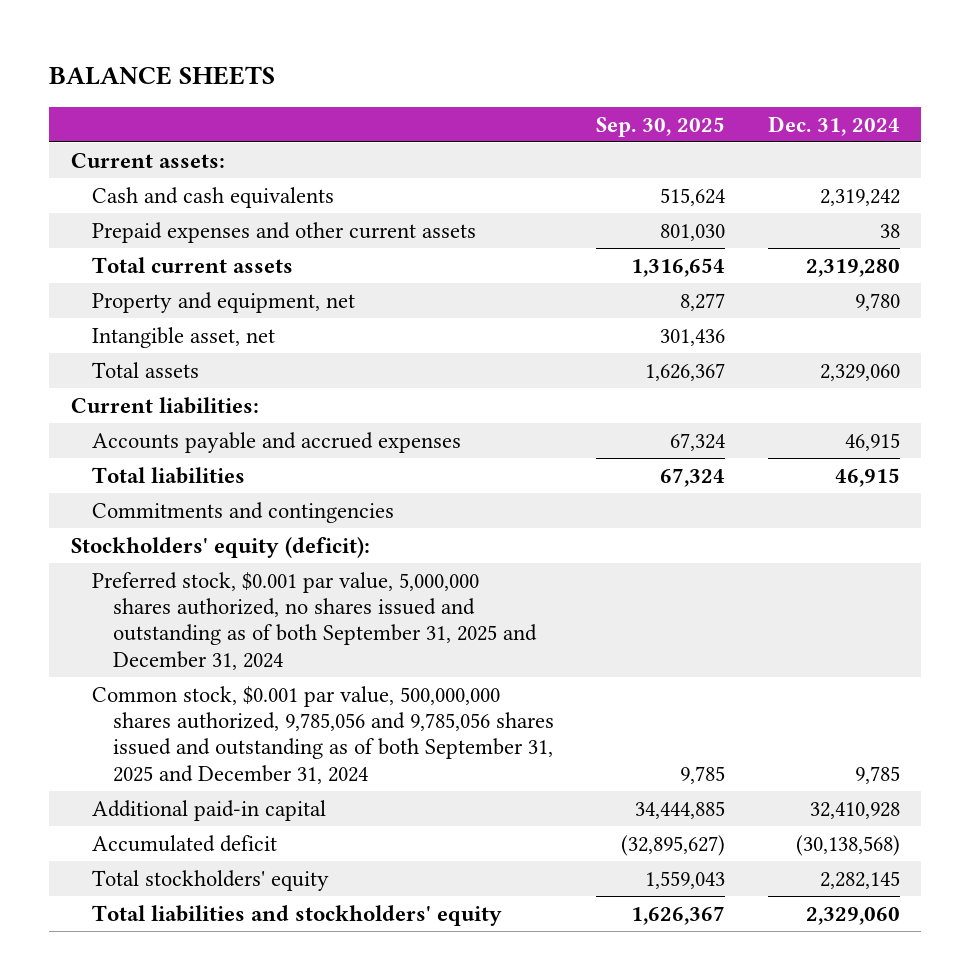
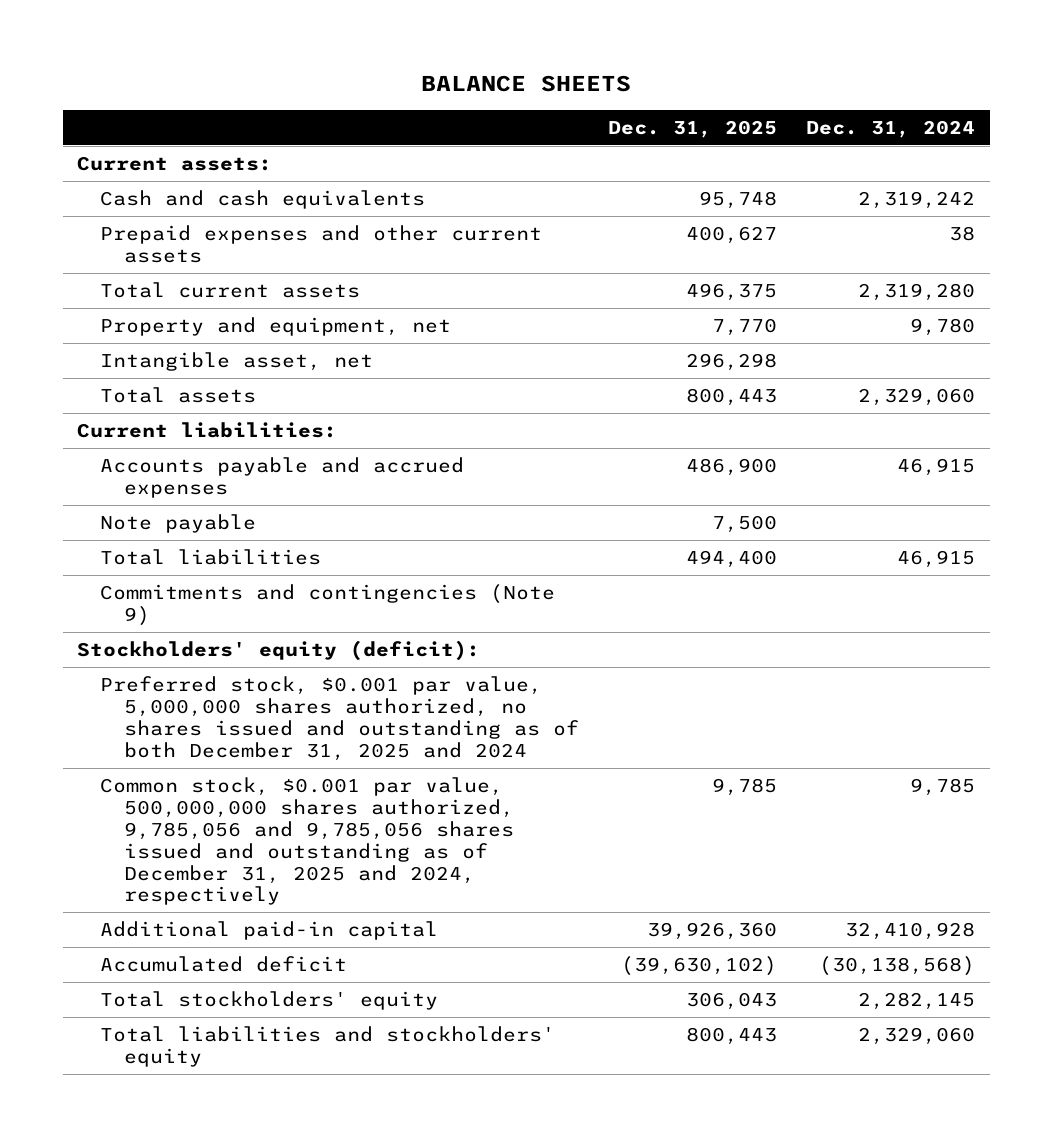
[596,116,726,137] Sep. 30, 2025 -> none
none -> [607,119,777,138] Dec. 31, 2025
none -> [100,513,257,533] Note payable
[91,501,394,523] Commitments and contingencies -> [100,583,556,626] Commitments and contingencies (Note 9)
[91,571,537,670] Preferred stock, $0.001 par value, 5,000,000 shares authorized, no shares issued and outstanding as of both September 31, 2025 and December 31, 2024 -> [100,675,579,761] Preferred stock, $0.001 par value, 5,000,000 shares authorized, no shares issued and outstanding as of both December 31, 2025 and 2024
[91,685,554,784] Common stock, $0.001 par value, 500,000,000 shares authorized, 9,785,056 and 9,785,056 shares issued and outstanding as of both September 31, 2025 and December 31, 2024 -> [100,776,514,906] Common stock, $0.001 par value, 500,000,000 shares authorized, 9,785,056 and 9,785,056 shares issued and outstanding as of December 31, 2025 and 2024, respectively

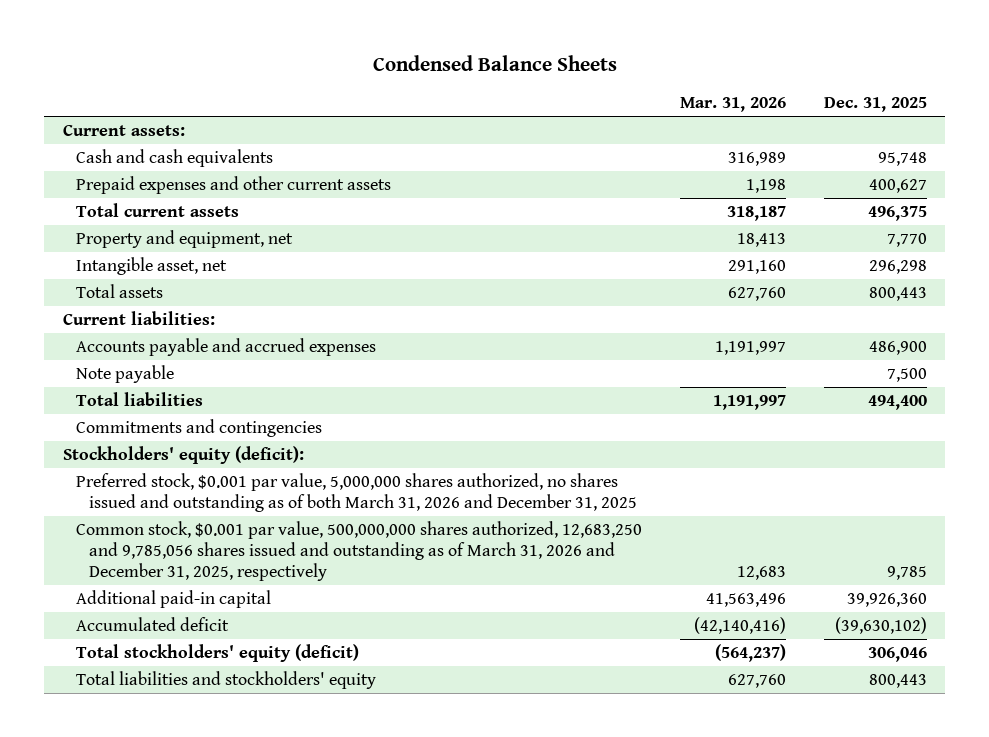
[421,75,632,93] BALANCE SHEETS -> [372,55,617,72] Condensed Balance Sheets
[806,119,976,138] Dec. 31, 2024 -> none
none -> [679,97,786,113] Mar. 31, 2026
[100,583,556,626] Commitments and contingencies (Note 9) -> [75,419,322,438] Commitments and contingencies
[100,675,579,761] Preferred stock, $0.001 par value, 5,000,000 shares authorized, no shares issued and outstanding as of both December 31, 2025 and 2024 -> [75,473,637,513] Preferred stock, $0.001 par value, 5,000,000 shares authorized, no shares issued and outstanding as of both March 31, 2026 and December 31, 2025
[100,776,514,906] Common stock, $0.001 par value, 500,000,000 shares authorized, 9,785,056 and 9,785,056 shares issued and outstanding as of December 31, 2025 and 2024, respectively -> [75,521,642,581] Common stock, $0.001 par value, 500,000,000 shares authorized, 12,683,250 and 9,785,056 shares issued and outstanding as of March 31, 2026 and December 31, 2025, respectively
[100,990,439,1010] Total stockholders' equity -> [75,644,359,663] Total stockholders' equity (deficit)
[685,991,777,1010] 306,043 -> [867,647,927,663] 306,046

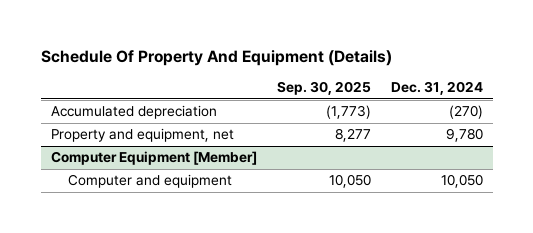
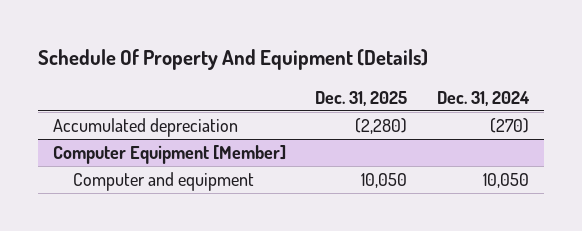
[276,81,371,96] Sep. 30, 2025 -> none
none -> [315,90,408,106] Dec. 31, 2025
[50,128,234,143] Property and equipment, net -> none

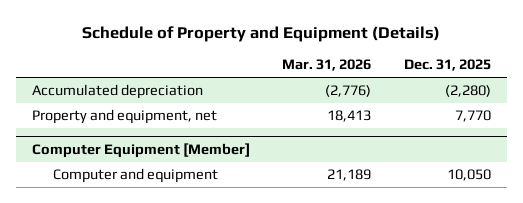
[37,49,428,71] Schedule Of Property And Equipment (Details) -> [82,25,441,42] Schedule of Property and Equipment (Details)
[437,90,531,106] Dec. 31, 2024 -> none
none -> [282,59,372,72] Mar. 31, 2026
none -> [31,109,217,125] Property and equipment, net

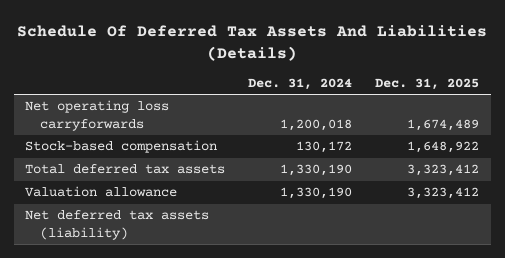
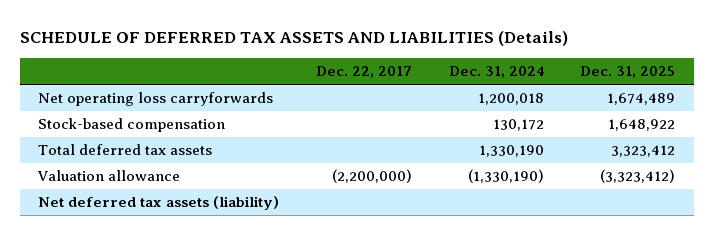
[17,24,488,61] Schedule Of Deferred Tax Assets And Liabilities (Details) -> [20,31,569,47] SCHEDULE OF DEFERRED TAX ASSETS AND LIABILITIES (Details)
none -> [316,66,413,79] Dec. 22, 2017
[280,187,353,200] 1,330,190 -> [467,169,544,184] (1,330,190)
[407,187,480,200] 3,323,412 -> [600,169,676,184] (3,323,412)

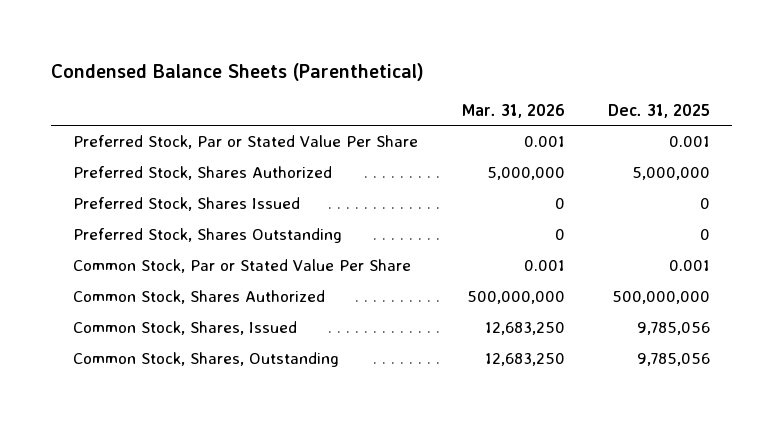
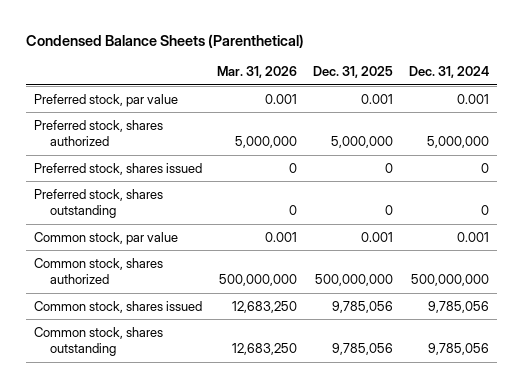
none -> [409,66,490,79] Dec. 31, 2024
[72,135,418,150] Preferred Stock, Par or Stated Value Per Share -> [33,93,178,107] Preferred stock, par value
[72,166,332,181] Preferred Stock, Shares Authorized -> [33,119,163,147] Preferred stock, shares authorized
[72,197,300,212] Preferred Stock, Shares Issued -> [33,162,202,175] Preferred stock, shares issued
[72,228,342,244] Preferred Stock, Shares Outstanding -> [33,188,163,219] Preferred stock, shares outstanding
[72,259,411,274] Common Stock, Par or Stated Value Per Share -> [33,231,178,245] Common stock, par value
[72,290,325,305] Common Stock, Shares Authorized -> [33,257,163,285] Common stock, shares authorized
[72,321,297,336] Common Stock, Shares, Issued -> [33,300,202,313] Common stock, shares issued
[72,352,339,368] Common Stock, Shares, Outstanding -> [33,326,163,357] Common stock, shares outstanding

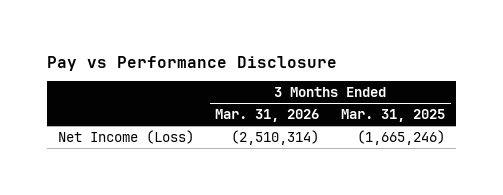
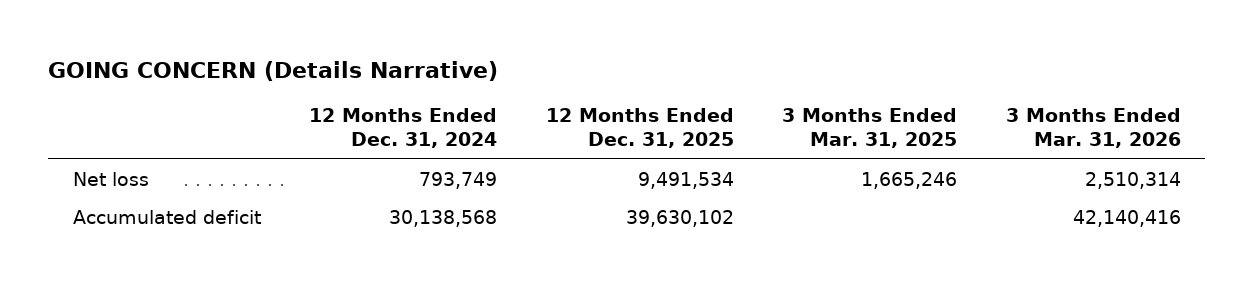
[46,55,337,71] Pay vs Performance Disclosure -> [48,60,499,81] GOING CONCERN (Details Narrative)
none -> [309,108,498,149] 12 Months Ended Dec. 31, 2024
none -> [545,108,734,149] 12 Months Ended Dec. 31, 2025
[57,129,194,144] Net Income (Loss) -> [72,171,149,186] Net loss
[231,129,320,145] (2,510,314) -> [1084,171,1181,189] 2,510,314
[357,129,446,145] (1,665,246) -> [861,171,958,189] 1,665,246
none -> [72,209,261,224] Accumulated deficit

